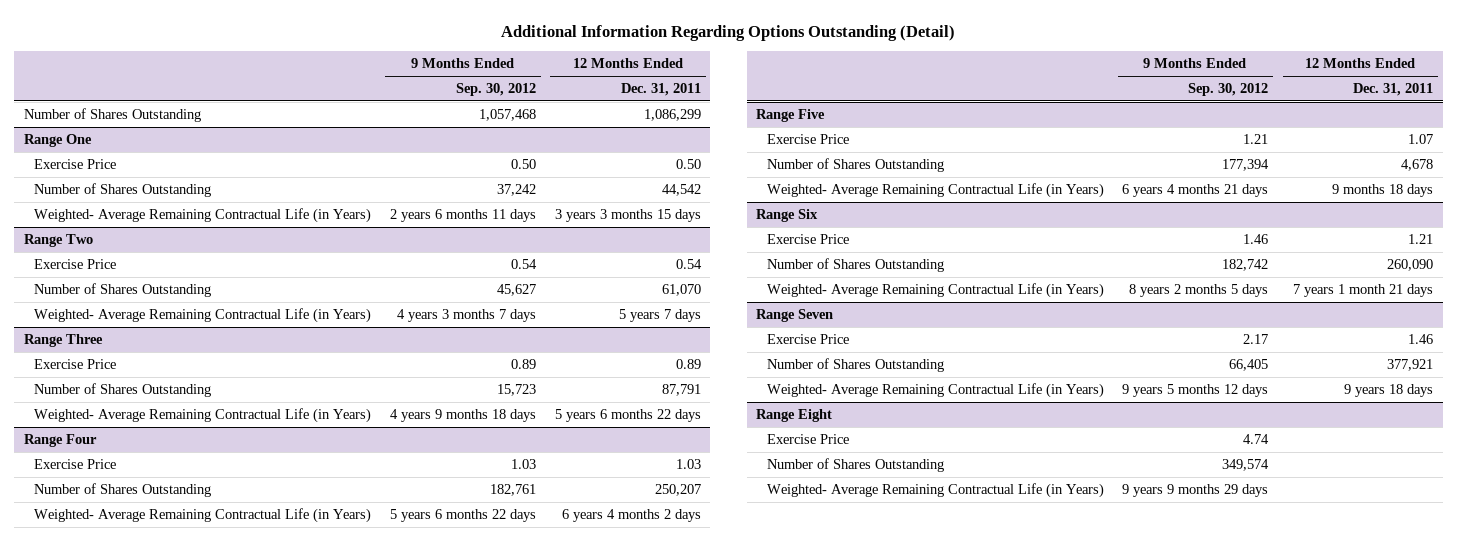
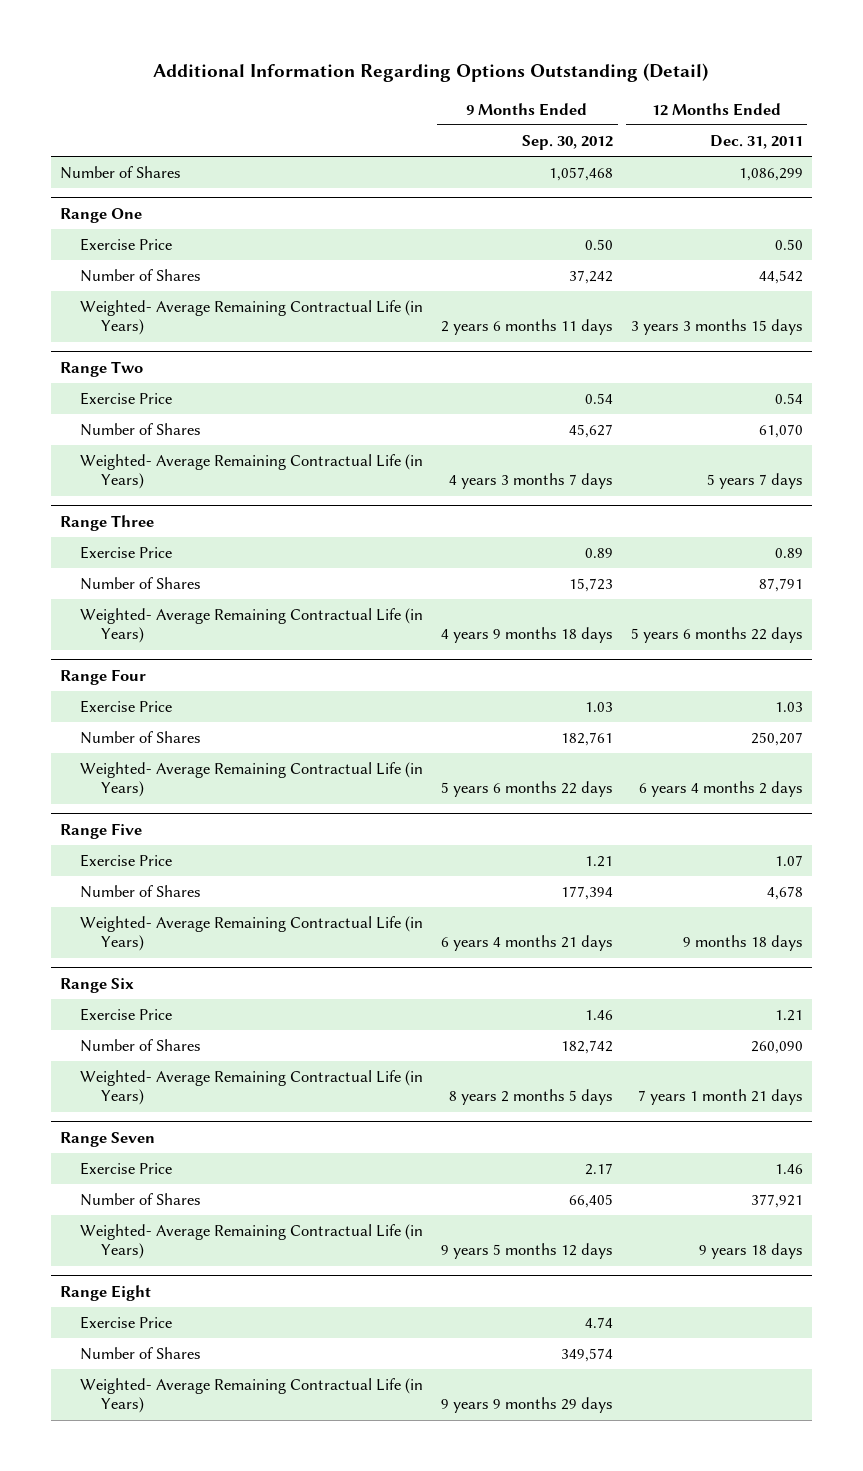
[23,108,201,123] Number of Shares Outstanding -> [59,166,181,180] Number of Shares
[34,183,212,198] Number of Shares Outstanding -> [80,269,202,283] Number of Shares
[34,283,212,298] Number of Shares Outstanding -> [80,423,202,437] Number of Shares
[34,383,212,398] Number of Shares Outstanding -> [80,577,202,591] Number of Shares
[34,483,212,498] Number of Shares Outstanding -> [80,731,202,745] Number of Shares
[766,158,944,173] Number of Shares Outstanding -> [80,885,202,899] Number of Shares
[766,258,944,273] Number of Shares Outstanding -> [80,1039,202,1053] Number of Shares
[766,358,944,373] Number of Shares Outstanding -> [80,1193,202,1207] Number of Shares
[766,458,944,473] Number of Shares Outstanding -> [80,1347,202,1361] Number of Shares

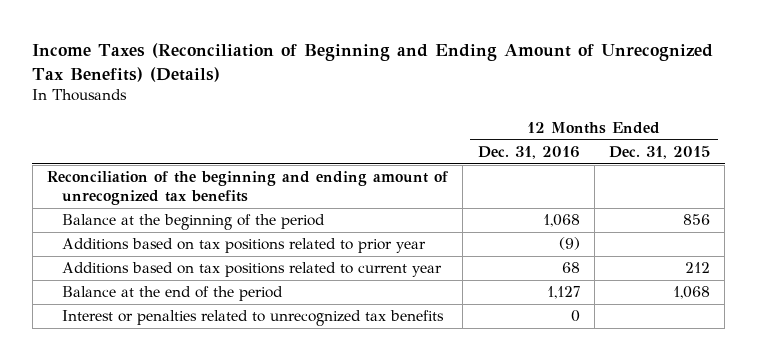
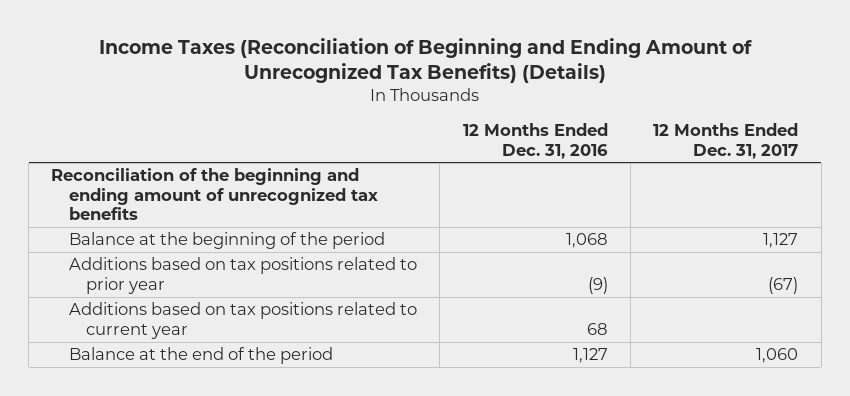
[609,145,711,159] Dec. 31, 2015 -> none
none -> [653,123,799,159] 12 Months Ended Dec. 31, 2017
[62,310,445,327] Interest or penalties related to unrecognized tax benefits -> none

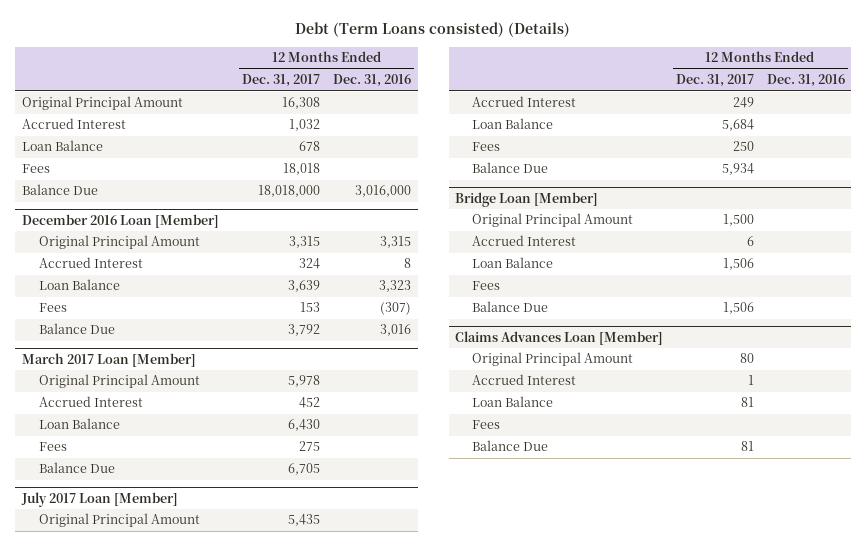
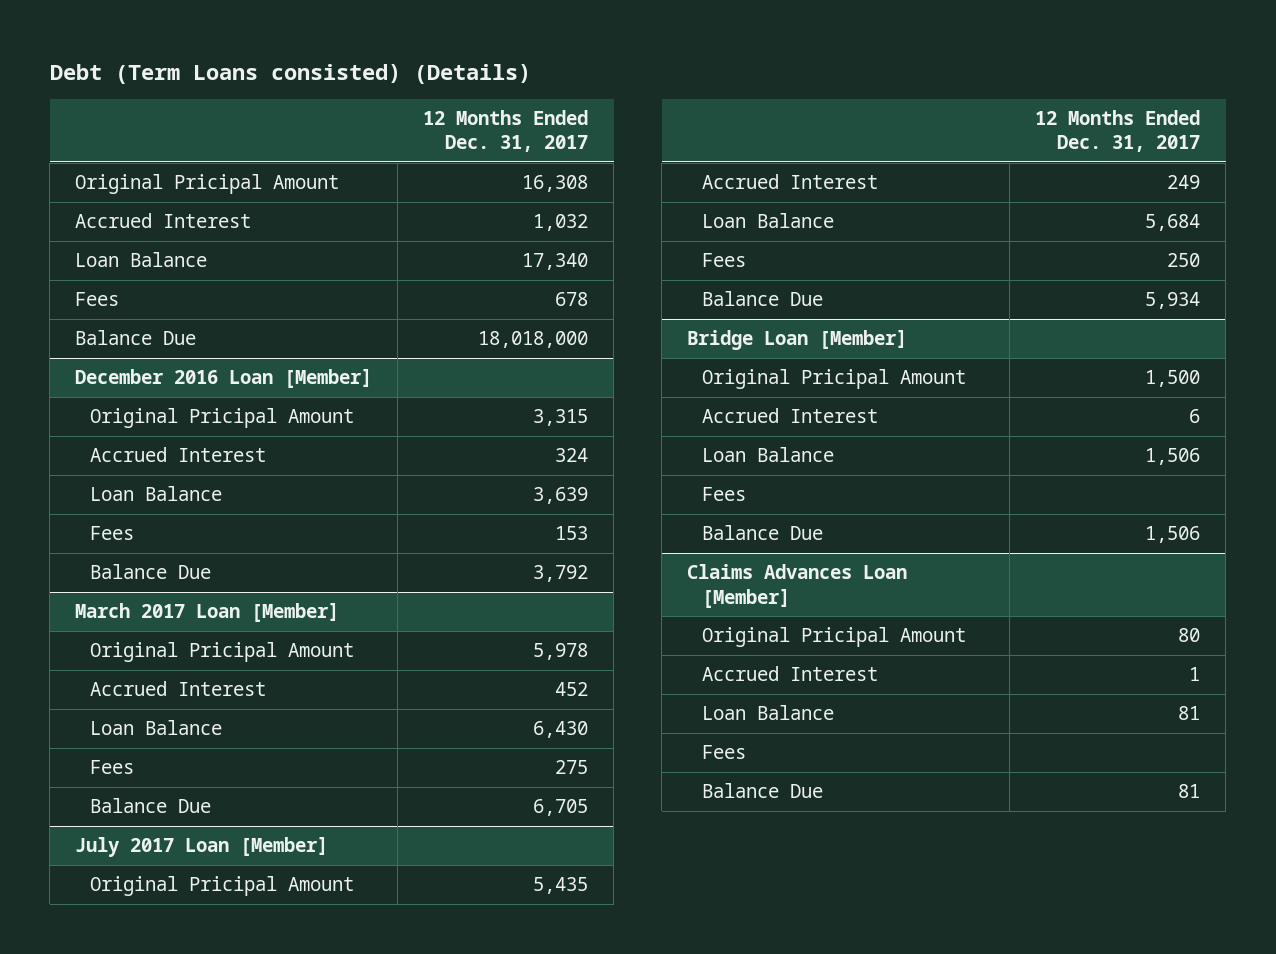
[333,74,412,88] Dec. 31, 2016 -> none
[21,96,183,111] Original Principal Amount -> [75,174,340,195] Original Pricipal Amount
[299,141,321,152] 678 -> [522,253,589,271] 17,340
[283,163,321,176] 18,018 -> [555,292,589,307] 678
[38,235,200,250] Original Principal Amount -> [90,408,355,429] Original Pricipal Amount
[38,374,200,389] Original Principal Amount -> [90,642,355,663] Original Pricipal Amount
[38,513,200,528] Original Principal Amount -> [90,876,355,897] Original Pricipal Amount
[472,213,634,228] Original Principal Amount -> [702,369,967,390] Original Pricipal Amount
[472,352,634,367] Original Principal Amount -> [702,627,967,648] Original Pricipal Amount

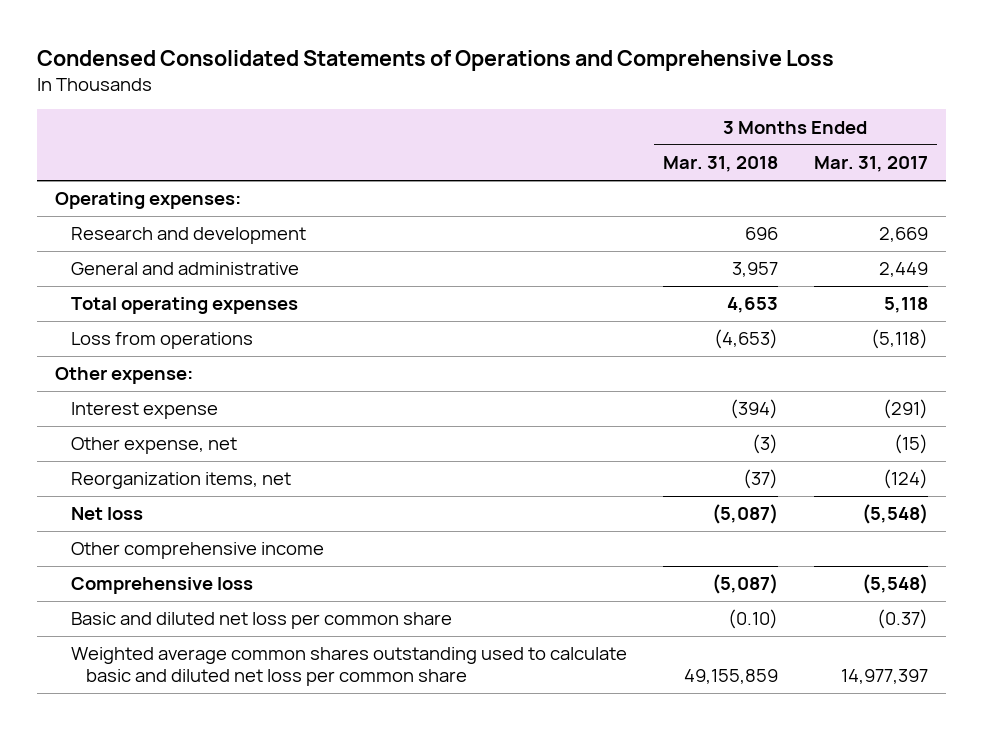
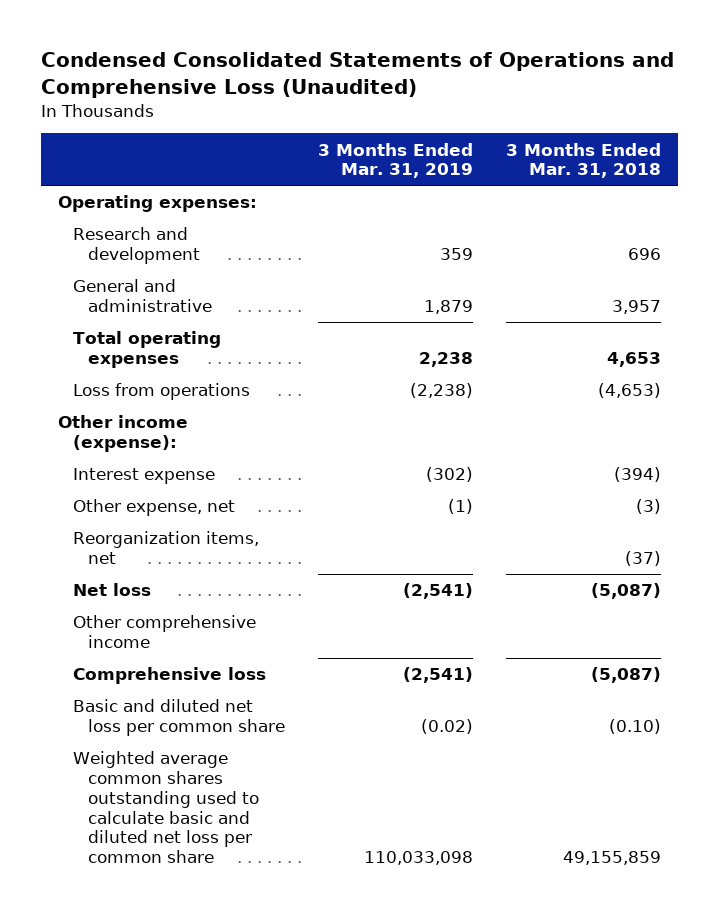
[36,49,834,71] Condensed Consolidated Statements of Operations and Comprehensive Loss -> [41,52,675,98] Condensed Consolidated Statements of Operations and Comprehensive Loss (Unaudited)
[813,156,928,173] Mar. 31, 2017 -> none
none -> [318,142,474,179] 3 Months Ended Mar. 31, 2019
[54,367,193,385] Other expense: -> [57,415,188,452] Other income (expense):

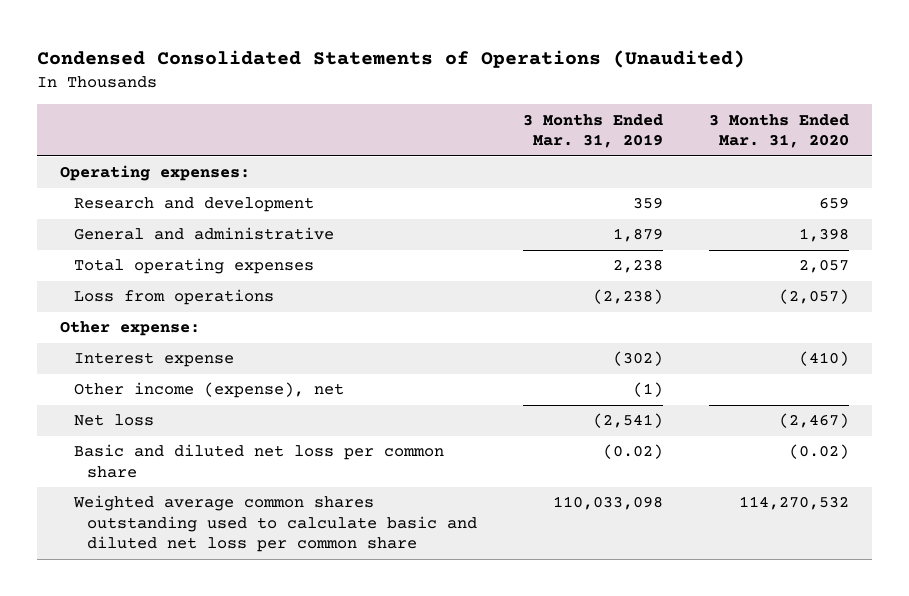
[41,52,675,98] Condensed Consolidated Statements of Operations and Comprehensive Loss (Unaudited) -> [37,50,746,69] Condensed Consolidated Statements of Operations (Unaudited)
[506,142,662,179] 3 Months Ended Mar. 31, 2018 -> none
none -> [708,113,849,149] 3 Months Ended Mar. 31, 2020
[57,415,188,452] Other income (expense): -> [60,321,201,337] Other expense:
[72,531,259,564] Reorganization items, net -> none
[72,499,235,517] Other expense, net -> [73,382,344,399] Other income (expense), net
[72,615,256,648] Other comprehensive income -> none
[72,667,266,685] Comprehensive loss -> none

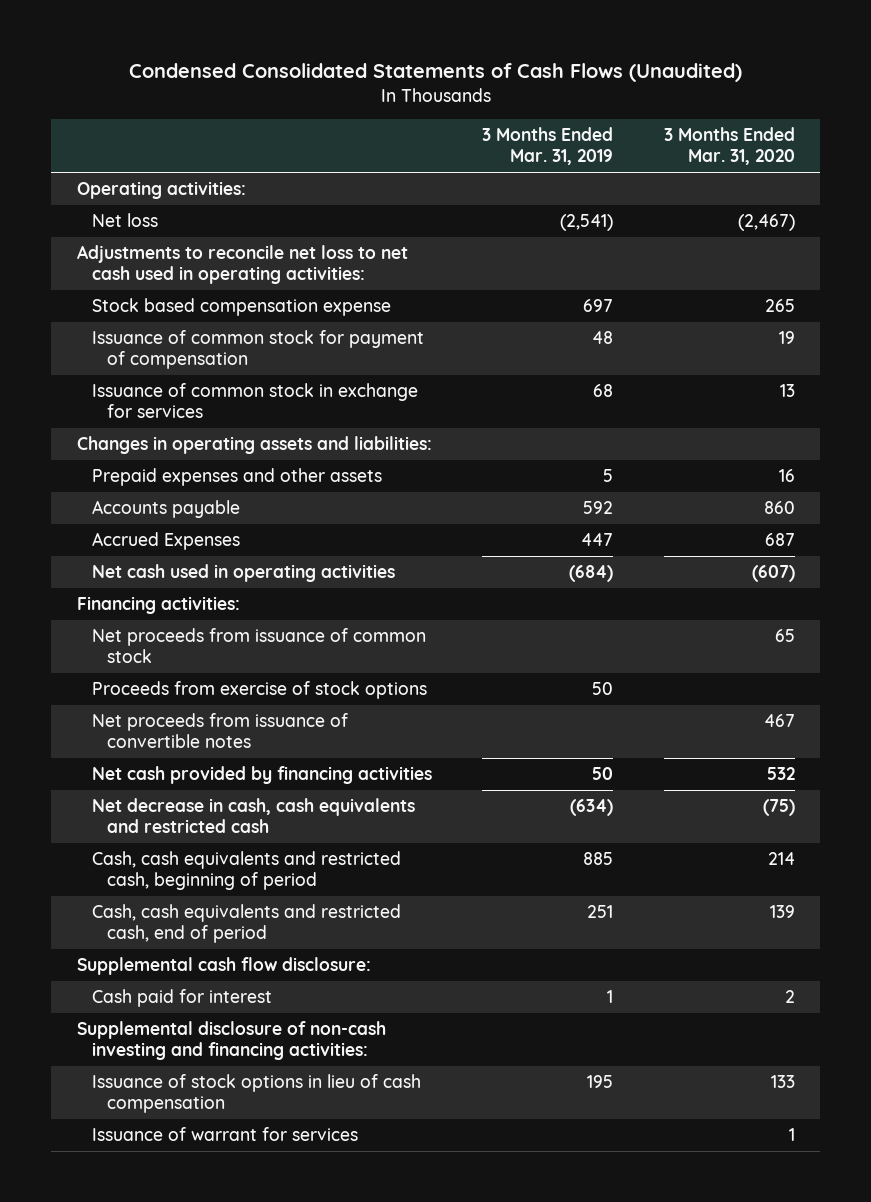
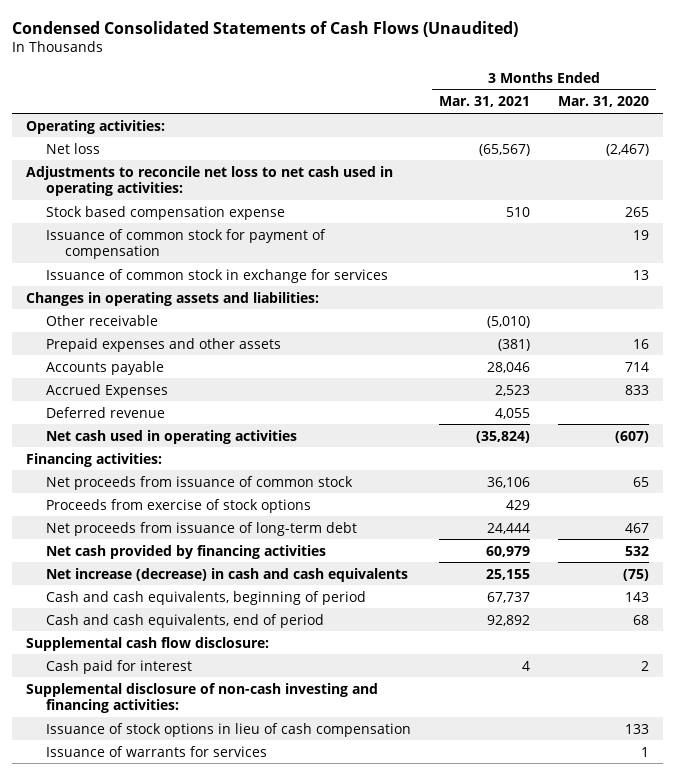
[482,127,614,166] 3 Months Ended Mar. 31, 2019 -> none
none -> [438,96,530,108] Mar. 31, 2021
none -> [45,314,158,326] Other receivable
[763,501,795,515] 860 -> [624,361,649,372] 714
[764,533,795,547] 687 -> [624,384,649,395] 833
none -> [45,406,165,418] Deferred revenue
[91,713,348,749] Net proceeds from issuance of convertible notes -> [45,521,357,536] Net proceeds from issuance of long-term debt
[91,798,415,834] Net decrease in cash, cash equivalents and restricted cash -> [45,567,408,582] Net increase (decrease) in cash and cash equivalents
[91,851,401,891] Cash, cash equivalents and restricted cash, beginning of period -> [45,590,366,605] Cash and cash equivalents, beginning of period
[767,852,795,866] 214 -> [624,591,649,602] 143
[91,904,401,944] Cash, cash equivalents and restricted cash, end of period -> [45,613,324,628] Cash and cash equivalents, end of period
[769,905,795,919] 139 -> [632,614,649,625] 68
[91,1127,358,1142] Issuance of warrant for services -> [45,745,267,757] Issuance of warrants for services

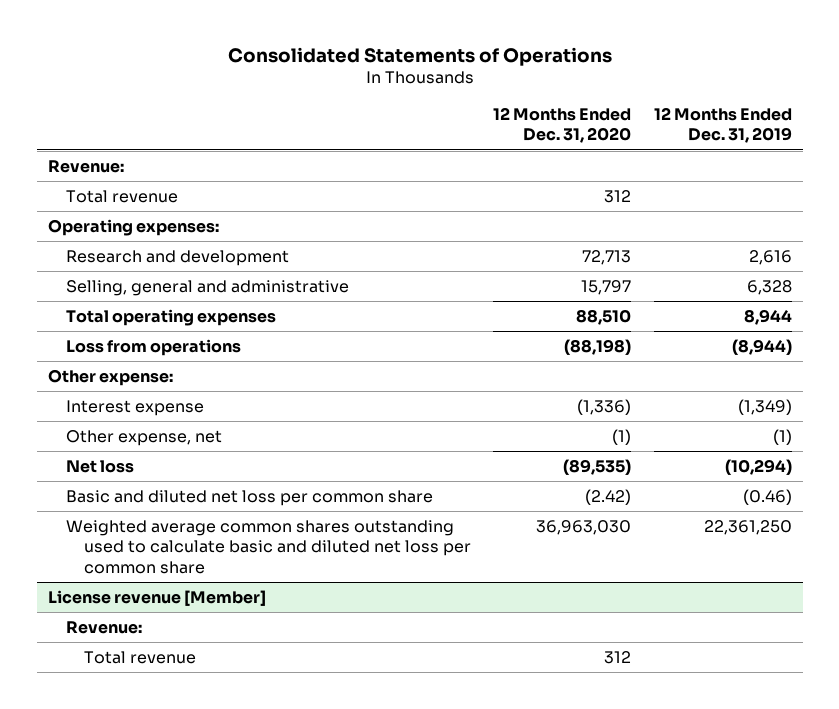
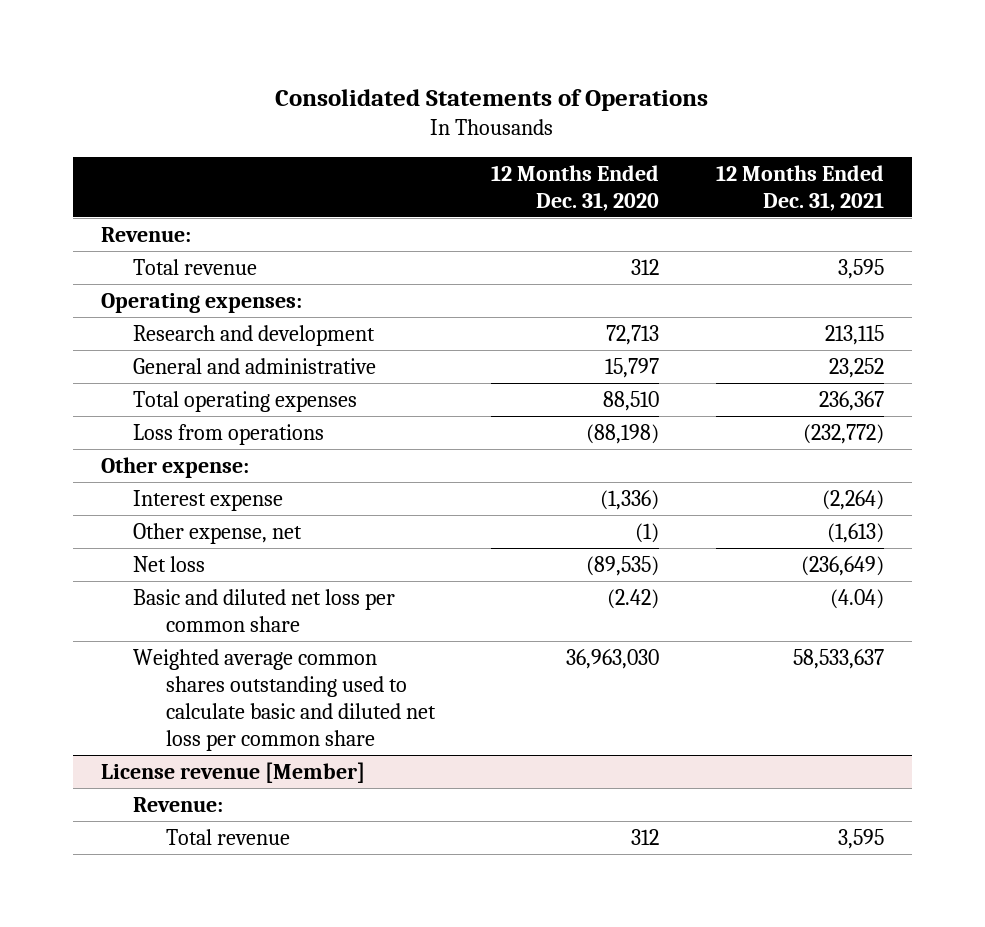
[653,106,792,144] 12 Months Ended Dec. 31, 2019 -> none
none -> [715,164,884,211] 12 Months Ended Dec. 31, 2021
[65,279,349,296] Selling, general and administrative -> [133,357,377,374] General and administrative

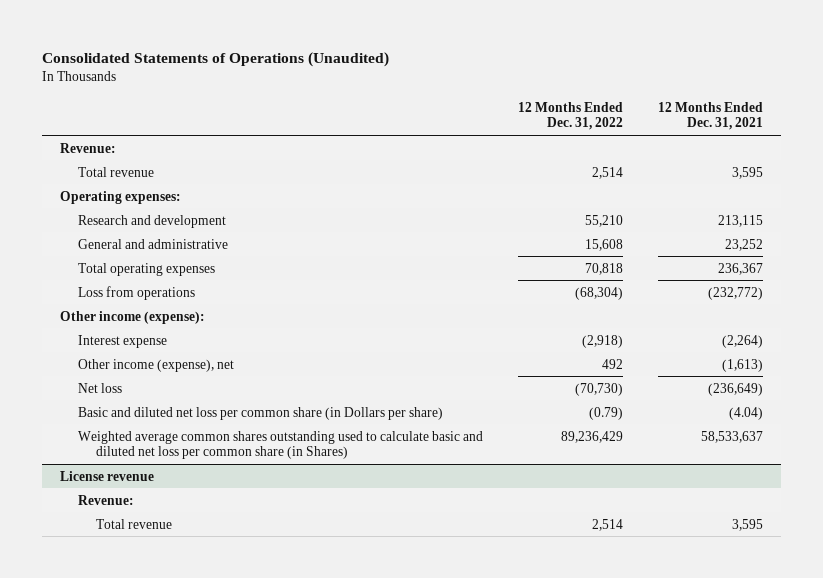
[275,89,709,112] Consolidated Statements of Operations -> [42,52,390,68] Consolidated Statements of Operations (Unaudited)
[491,164,660,211] 12 Months Ended Dec. 31, 2020 -> none
none -> [518,101,624,131] 12 Months Ended Dec. 31, 2022
[101,456,250,478] Other expense: -> [59,310,205,324] Other income (expense):
[133,522,303,544] Other expense, net -> [77,358,234,372] Other income (expense), net
[133,588,396,632] Basic and diluted net loss per common share -> [77,406,443,420] Basic and diluted net loss per common share (in Dollars per share)
[133,648,436,751] Weighted average common shares outstanding used to calculate basic and diluted net loss per common share -> [77,430,483,460] Weighted average common shares outstanding used to calculate basic and diluted net loss per common share (in Shares)
[101,761,366,783] License revenue [Member] -> [59,470,154,481] License revenue

